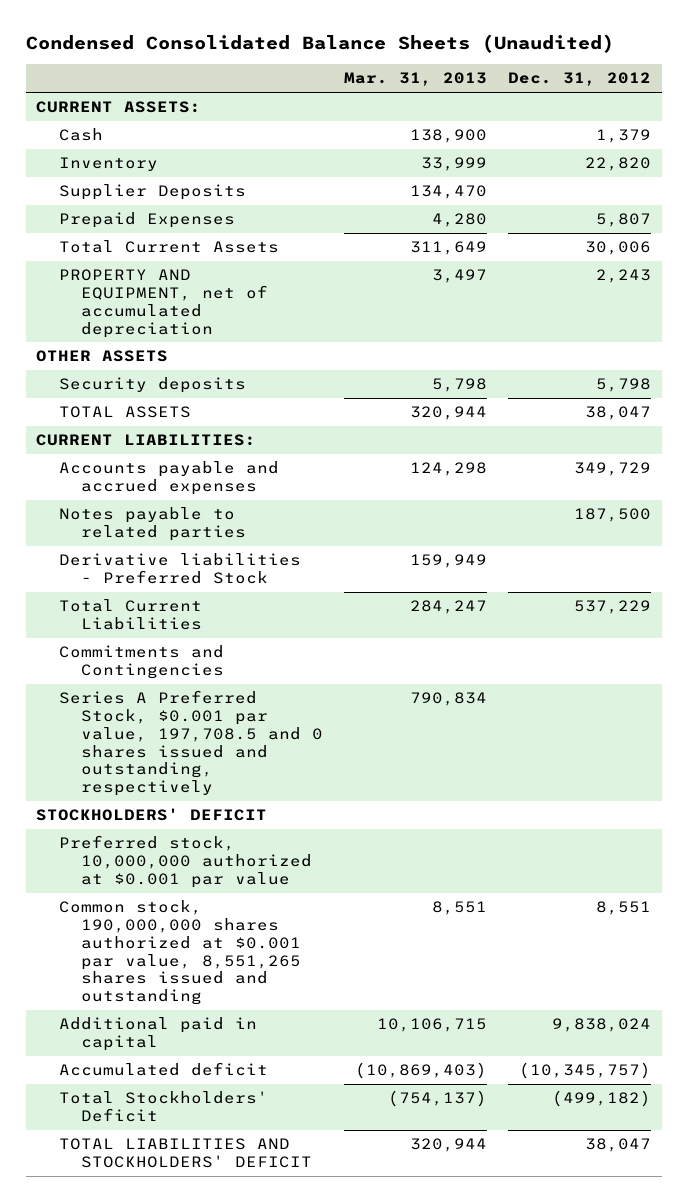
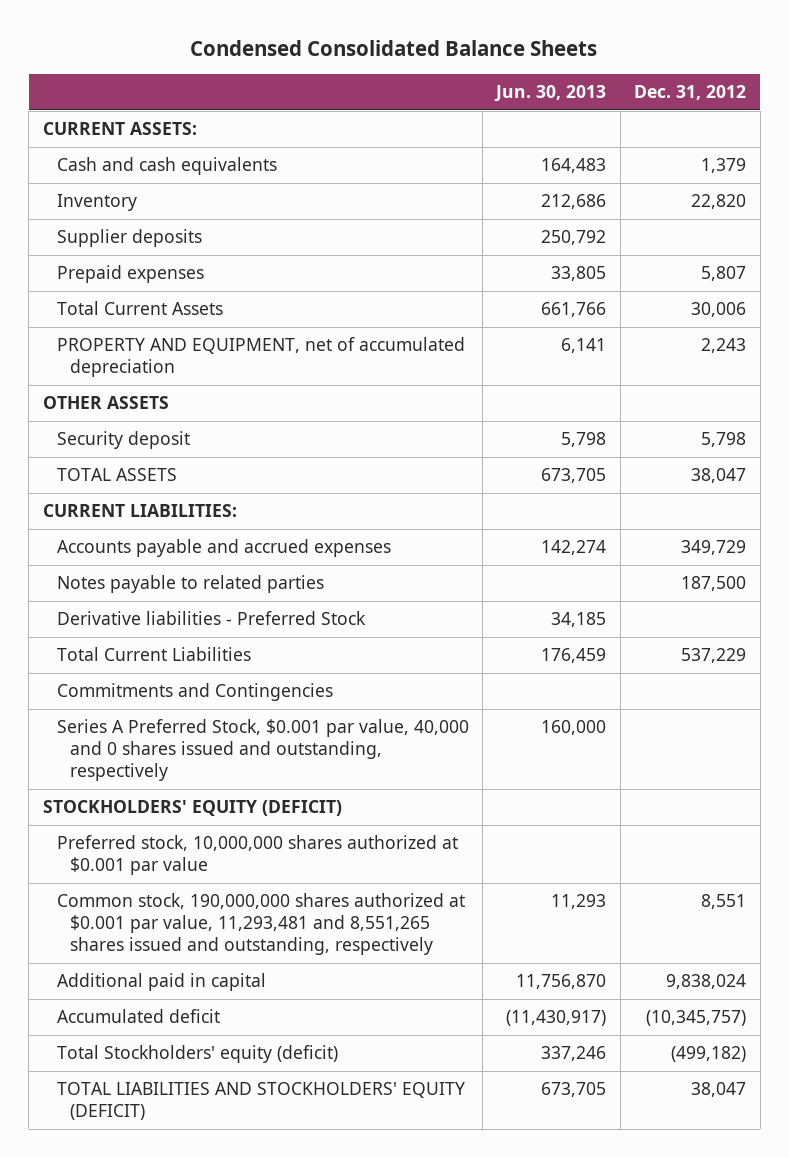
[25,34,614,54] Condensed Consolidated Balance Sheets (Unaudited) -> [190,40,598,57] Condensed Consolidated Balance Sheets
[344,72,488,87] Mar. 31, 2013 -> none
none -> [494,85,607,103] Jun. 30, 2013
[58,128,103,142] Cash -> [56,157,277,176] Cash and cash equivalents
[58,184,246,201] Supplier Deposits -> [56,229,202,248] Supplier deposits
[58,212,235,229] Prepaid Expenses -> [56,265,204,284] Prepaid expenses
[58,377,246,394] Security deposits -> [56,431,190,450] Security deposit
[58,690,324,796] Series A Preferred Stock, $0.001 par value, 197,708.5 and 0 shares issued and outstanding, respectively -> [56,719,469,782] Series A Preferred Stock, $0.001 par value, 40,000 and 0 shares issued and outstanding, respectively
[36,808,268,822] STOCKHOLDERS' DEFICIT -> [42,800,342,817] STOCKHOLDERS' EQUITY (DEFICIT)
[58,835,313,888] Preferred stock, 10,000,000 authorized at $0.001 par value -> [56,835,458,876] Preferred stock, 10,000,000 shares authorized at $0.001 par value
[58,900,302,1005] Common stock, 190,000,000 shares authorized at $0.001 par value, 8,551,265 shares issued and outstanding -> [56,893,465,956] Common stock, 190,000,000 shares authorized at $0.001 par value, 11,293,481 and 8,551,265 shares issued and outstanding, respectively
[58,1091,268,1123] Total Stockholders' Deficit -> [56,1045,338,1064] Total Stockholders' equity (deficit)
[58,1138,313,1169] TOTAL LIABILITIES AND STOCKHOLDERS' DEFICIT -> [56,1082,465,1121] TOTAL LIABILITIES AND STOCKHOLDERS' EQUITY (DEFICIT)

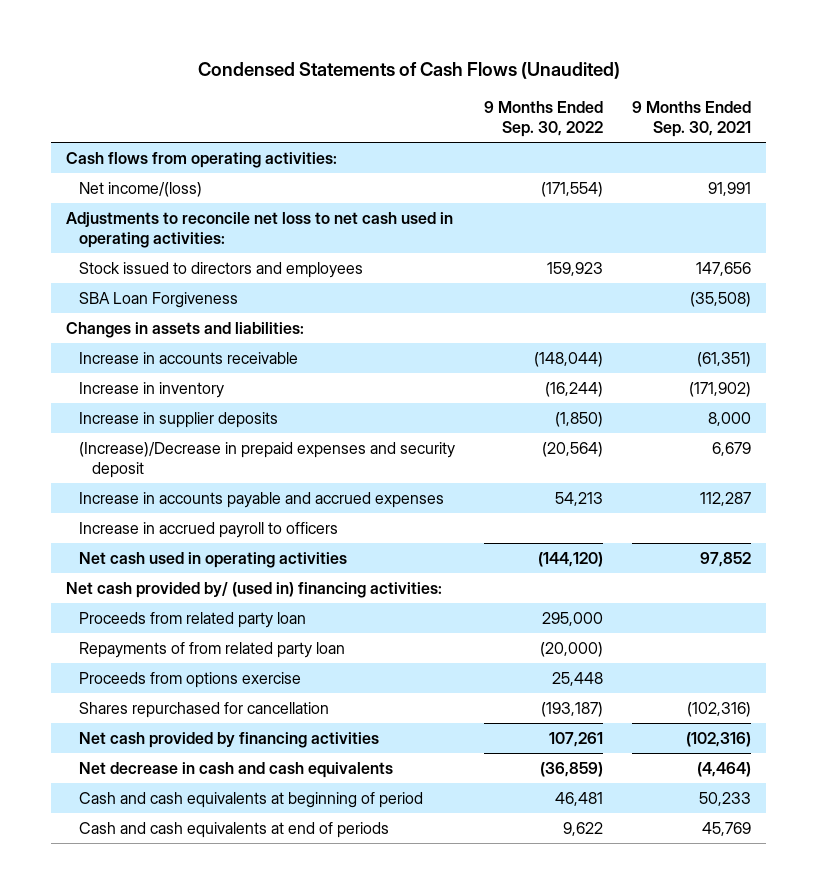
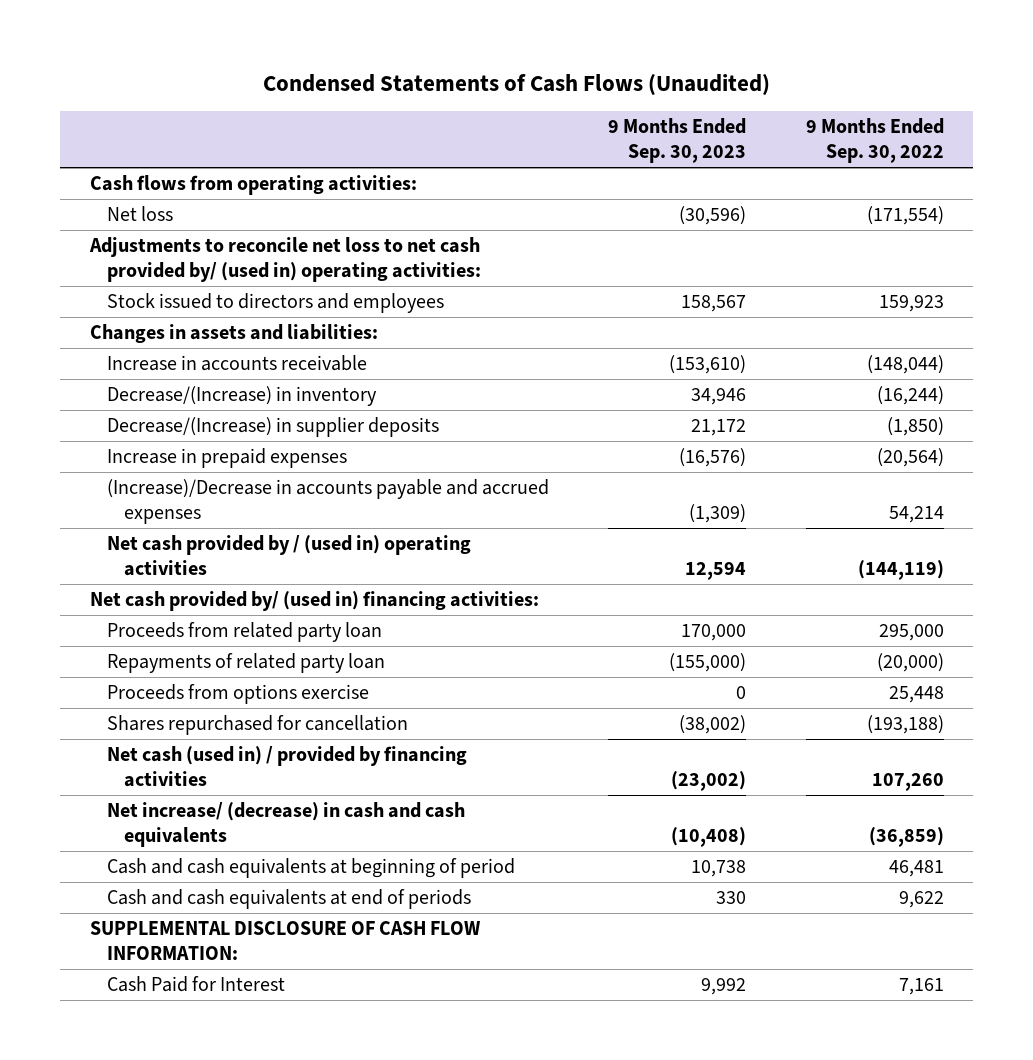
[632,100,752,137] 9 Months Ended Sep. 30, 2021 -> none
none -> [608,117,747,164] 9 Months Ended Sep. 30, 2023
[78,181,202,197] Net income/(loss) -> [106,206,173,222] Net loss
[65,211,453,248] Adjustments to reconcile net loss to net cash used in operating activities: -> [88,237,481,283] Adjustments to reconcile net loss to net cash provided by/ (used in) operating activities:
[78,291,238,308] SBA Loan Forgiveness -> none
[78,521,338,538] Increase in accrued payroll to officers -> none
[78,381,224,398] Increase in inventory -> [106,386,377,407] Decrease/(Increase) in inventory
[78,411,278,428] Increase in supplier deposits -> [106,417,439,438] Decrease/(Increase) in supplier deposits
[78,441,455,478] (Increase)/Decrease in prepaid expenses and security deposit -> [106,448,347,469] Increase in prepaid expenses
[78,491,444,508] Increase in accounts payable and accrued expenses -> [106,479,549,525] (Increase)/Decrease in accounts payable and accrued expenses
[555,491,604,506] 54,213 -> [888,506,944,524] 54,214
[78,551,347,568] Net cash used in operating activities -> [106,535,471,577] Net cash provided by / (used in) operating activities
[538,551,604,567] (144,120) -> [857,560,944,581] (144,119)
[78,641,345,658] Repayments of from related party loan -> [106,653,385,674] Repayments of related party loan
[541,701,604,717] (193,187) -> [866,715,944,735] (193,188)
[78,731,379,748] Net cash provided by financing activities -> [106,746,467,788] Net cash (used in) / provided by financing activities
[549,731,604,747] 107,261 -> [871,773,944,792] 107,260
[78,761,393,778] Net decrease in cash and cash equivalents -> [106,802,465,848] Net increase/ (decrease) in cash and cash equivalents
none -> [89,921,480,961] SUPPLEMENTAL DISCLOSURE OF CASH FLOW INFORMATION:
none -> [106,976,285,993] Cash Paid for Interest

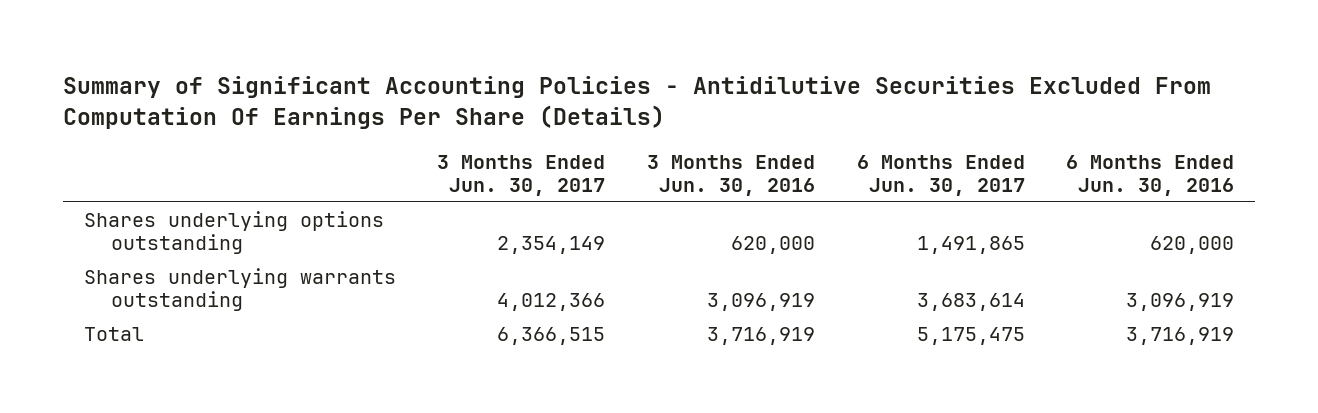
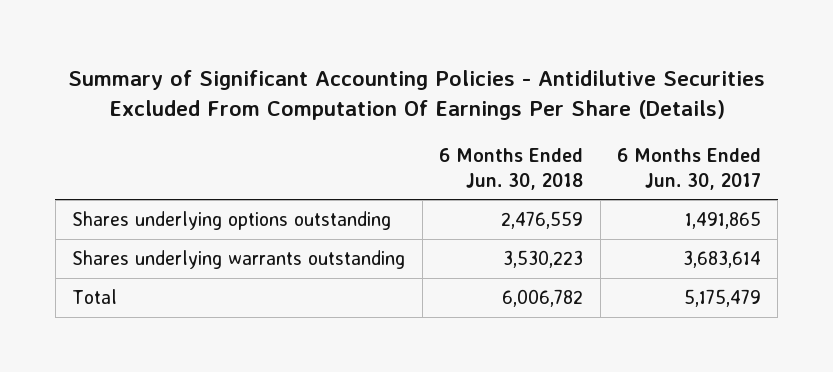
[437,155,606,197] 3 Months Ended Jun. 30, 2017 -> none
[646,155,815,197] 3 Months Ended Jun. 30, 2016 -> none
[1066,155,1235,197] 6 Months Ended Jun. 30, 2016 -> none
none -> [439,147,584,190] 6 Months Ended Jun. 30, 2018
[916,327,1025,346] 5,175,475 -> [684,289,762,308] 5,175,479

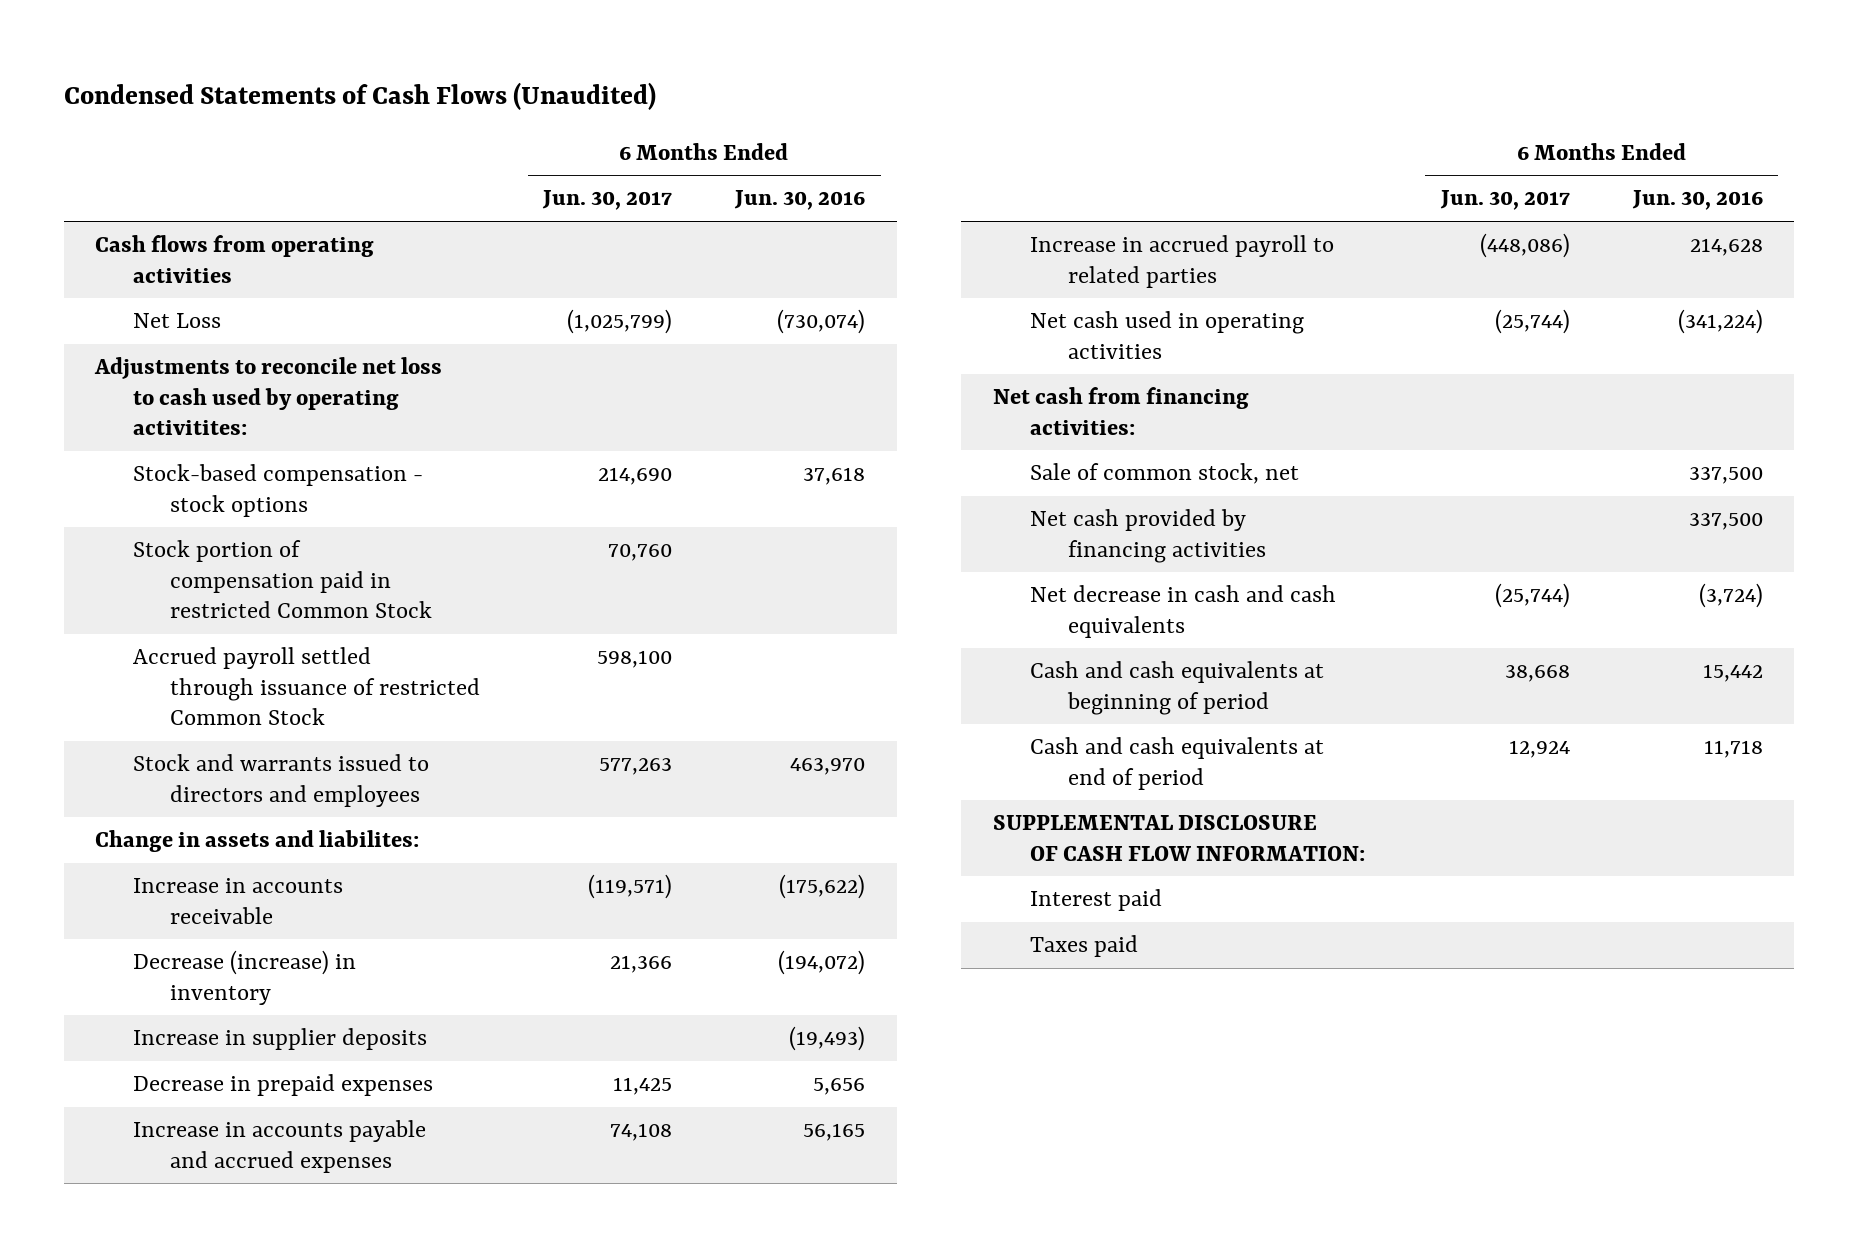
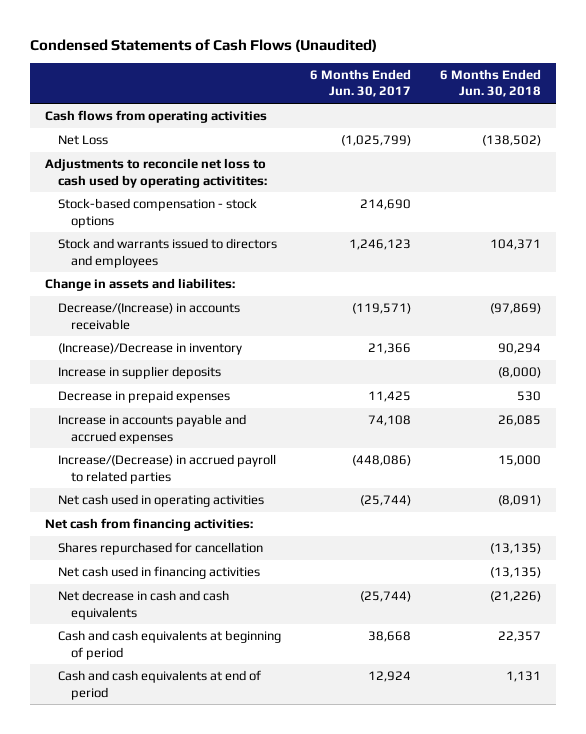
[734,190,866,211] Jun. 30, 2016 -> none
none -> [440,69,542,98] 6 Months Ended Jun. 30, 2018
[132,540,433,619] Stock portion of compensation paid in restricted Common Stock -> none
[132,647,481,726] Accrued payroll settled through issuance of restricted Common Stock -> none
[599,758,673,776] 577,263 -> [349,239,412,251] 1,246,123
[132,878,343,924] Increase in accounts receivable -> [57,303,240,330] Decrease/(Increase) in accounts receivable
[132,950,356,1005] Decrease (increase) in inventory -> [57,343,242,356] (Increase)/Decrease in inventory
[1030,235,1335,288] Increase in accrued payroll to related parties -> [57,454,276,484] Increase/(Decrease) in accrued payroll to related parties
[1030,463,1300,485] Sale of common stock, net -> none
none -> [57,542,263,556] Shares repurchased for cancellation
[1030,509,1266,563] Net cash provided by financing activities -> [57,566,260,580] Net cash used in financing activities
[992,815,1366,861] SUPPLEMENTAL DISCLOSURE OF CASH FLOW INFORMATION: -> none
[1030,889,1163,912] Interest paid -> none
[1030,935,1139,958] Taxes paid -> none

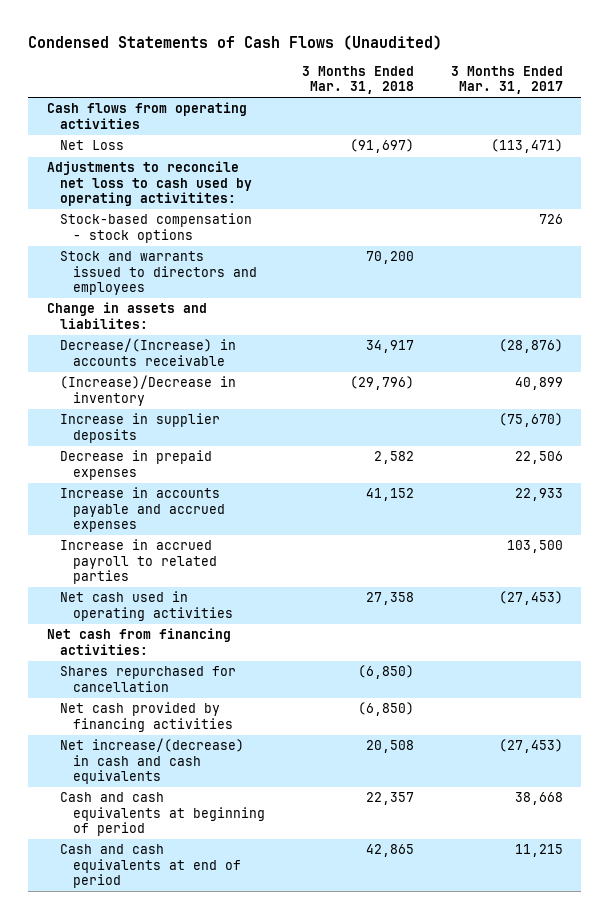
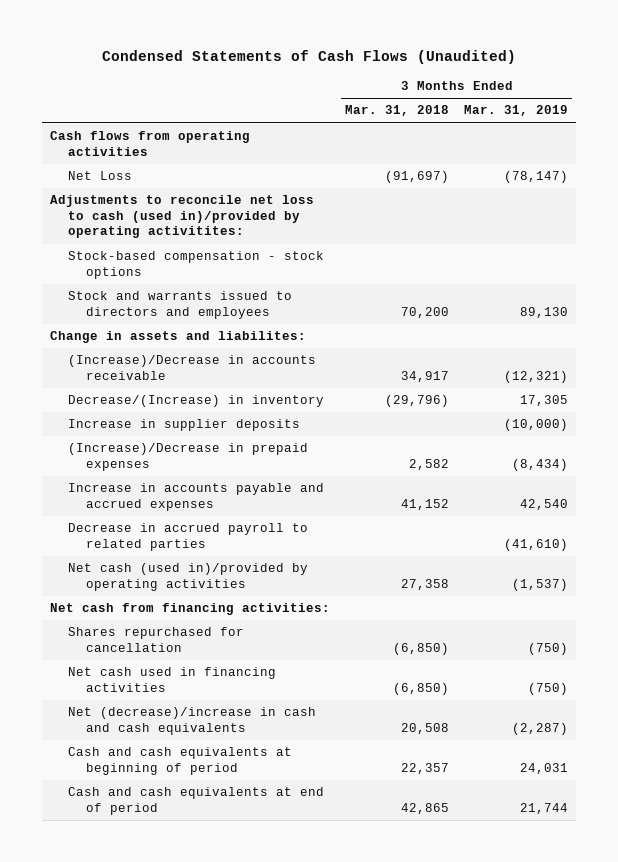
[450,66,563,95] 3 Months Ended Mar. 31, 2017 -> none
none -> [464,105,569,117] Mar. 31, 2019
[46,161,252,206] Adjustments to reconcile net loss to cash used by operating activitites: -> [49,195,314,239] Adjustments to reconcile net loss to cash (used in)/provided by operating activitites:
[59,338,236,366] Decrease/(Increase) in accounts receivable -> [67,355,316,380] (Increase)/Decrease in accounts receivable
[59,375,236,406] (Increase)/Decrease in inventory -> [67,395,324,408] Decrease/(Increase) in inventory
[59,450,212,480] Decrease in prepaid expenses -> [67,443,308,471] (Increase)/Decrease in prepaid expenses
[59,539,218,584] Increase in accrued payroll to related parties -> [67,523,308,551] Decrease in accrued payroll to related parties
[59,591,234,621] Net cash used in operating activities -> [67,563,308,591] Net cash (used in)/provided by operating activities
[59,702,234,732] Net cash provided by financing activities -> [67,667,276,692] Net cash used in financing activities
[59,738,244,784] Net increase/(decrease) in cash and cash equivalents -> [67,707,316,735] Net (decrease)/increase in cash and cash equivalents

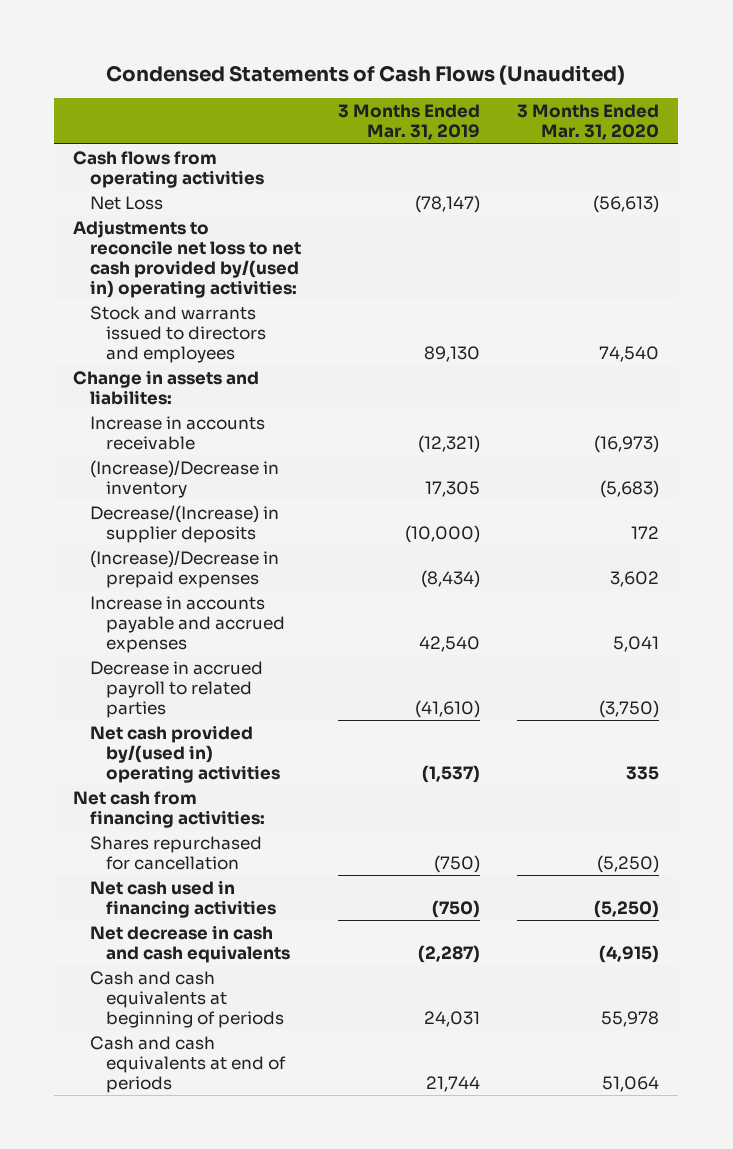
[344,105,449,117] Mar. 31, 2018 -> none
none -> [517,104,660,141] 3 Months Ended Mar. 31, 2020
[67,251,324,279] Stock-based compensation - stock options -> none
[49,195,314,239] Adjustments to reconcile net loss to cash (used in)/provided by operating activitites: -> [73,219,301,298] Adjustments to reconcile net loss to net cash provided by/(used in) operating activities:
[67,355,316,380] (Increase)/Decrease in accounts receivable -> [89,415,265,450] Increase in accounts receivable
[67,395,324,408] Decrease/(Increase) in inventory -> [89,459,279,498] (Increase)/Decrease in inventory
[67,419,300,432] Increase in supplier deposits -> [89,504,279,543] Decrease/(Increase) in supplier deposits
[67,563,308,591] Net cash (used in)/provided by operating activities -> [89,724,281,783] Net cash provided by/(used in) operating activities
[67,707,316,735] Net (decrease)/increase in cash and cash equivalents -> [89,924,291,963] Net decrease in cash and cash equivalents
[67,747,292,775] Cash and cash equivalents at beginning of period -> [89,970,285,1028] Cash and cash equivalents at beginning of periods
[67,787,324,815] Cash and cash equivalents at end of period -> [89,1035,287,1093] Cash and cash equivalents at end of periods

